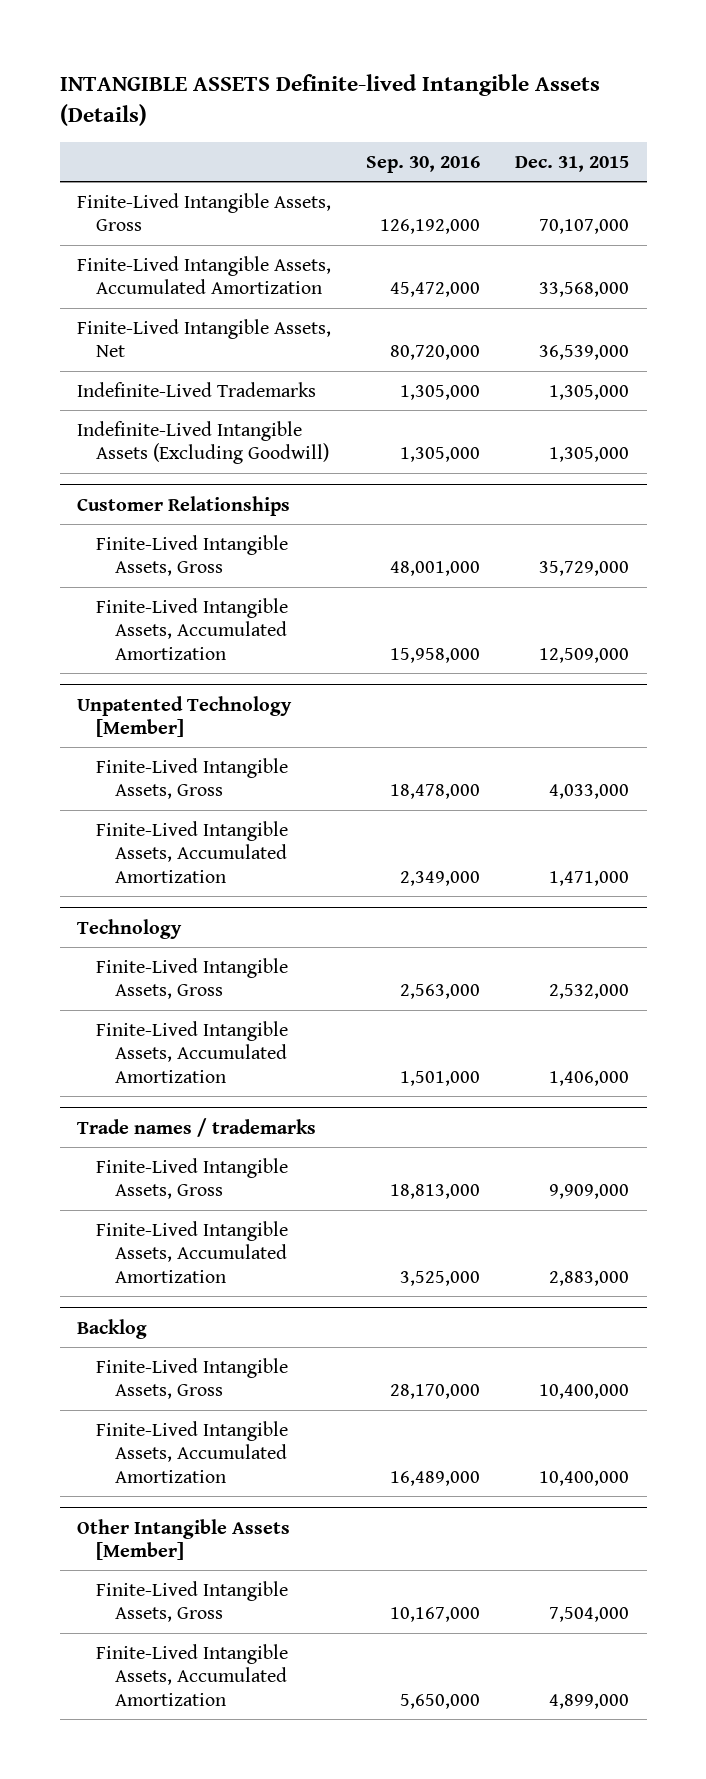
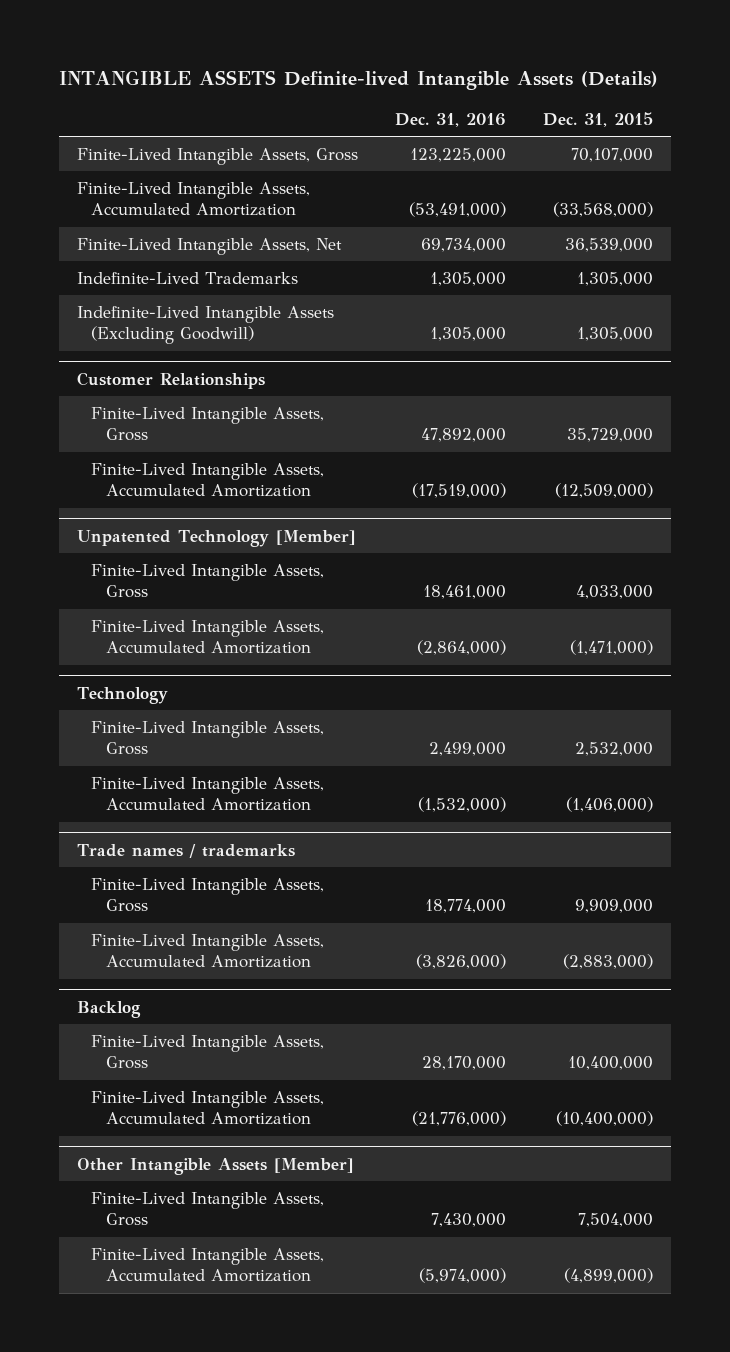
[366,156,481,174] Sep. 30, 2016 -> none
none -> [394,112,506,127] Dec. 31, 2016
[539,282,630,298] 33,568,000 -> [552,202,653,218] (33,568,000)
[539,647,630,663] 12,509,000 -> [554,483,653,499] (12,509,000)
[549,870,630,886] 1,471,000 -> [569,640,653,656] (1,471,000)
[549,1070,630,1086] 1,406,000 -> [565,797,653,813] (1,406,000)
[549,1270,630,1286] 2,883,000 -> [562,954,653,970] (2,883,000)
[539,1470,630,1486] 10,400,000 -> [555,1111,653,1127] (10,400,000)
[549,1693,630,1709] 4,899,000 -> [563,1268,653,1284] (4,899,000)

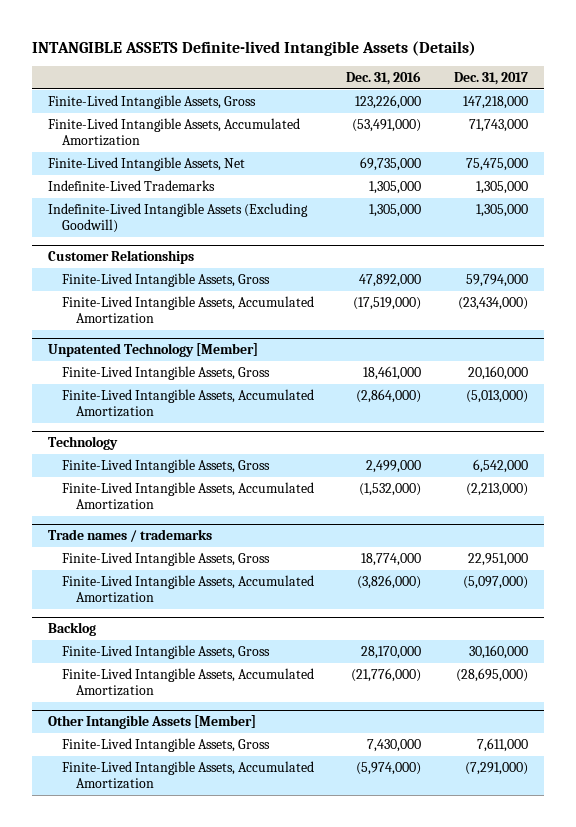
[542,111,653,127] Dec. 31, 2015 -> none
none -> [453,71,528,85] Dec. 31, 2017
[409,147,506,162] 123,225,000 -> [355,94,422,109] 123,226,000
[420,237,506,252] 69,734,000 -> [360,156,422,171] 69,735,000

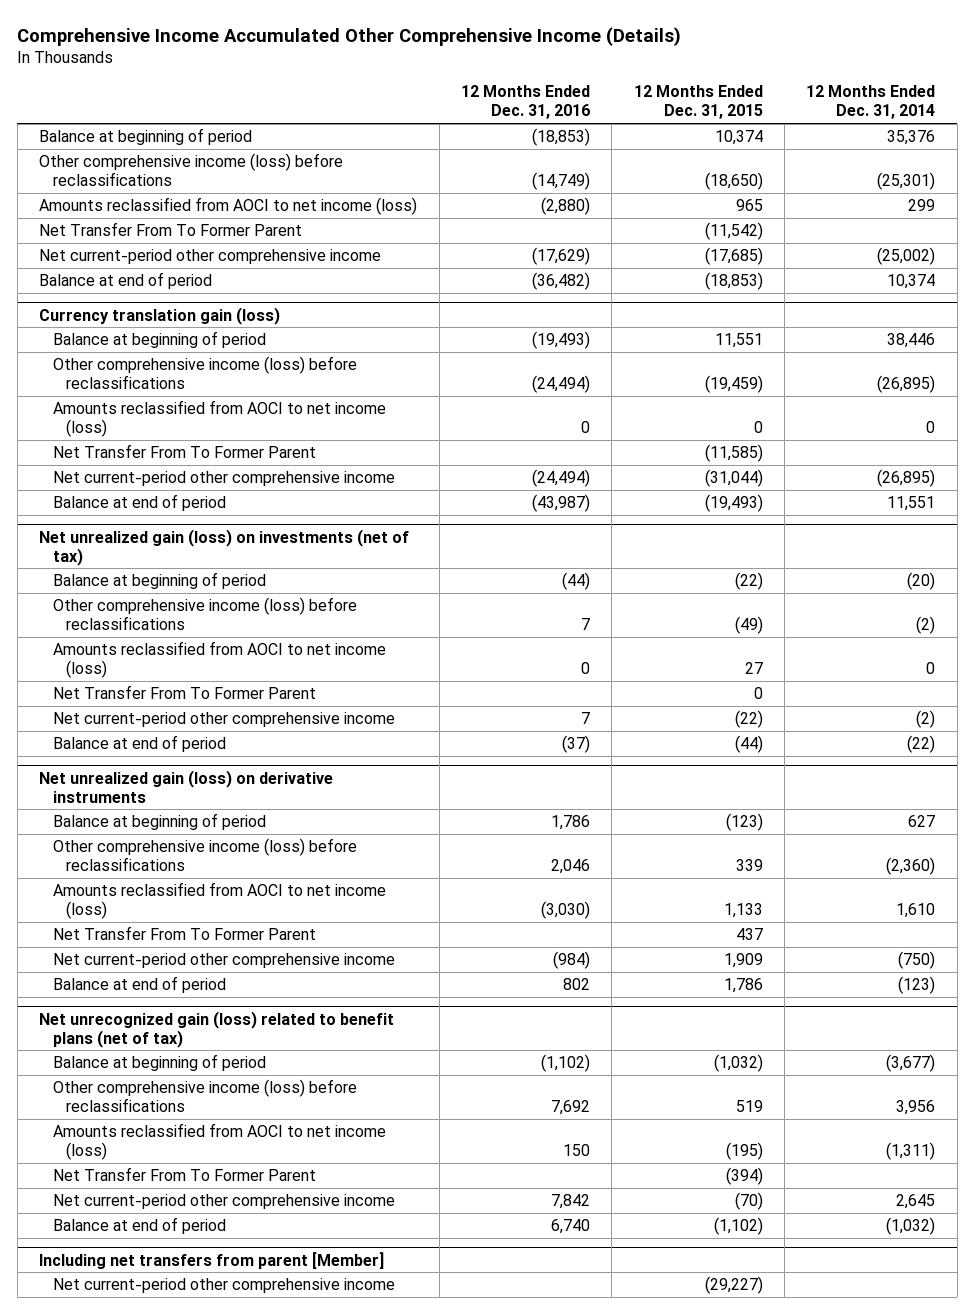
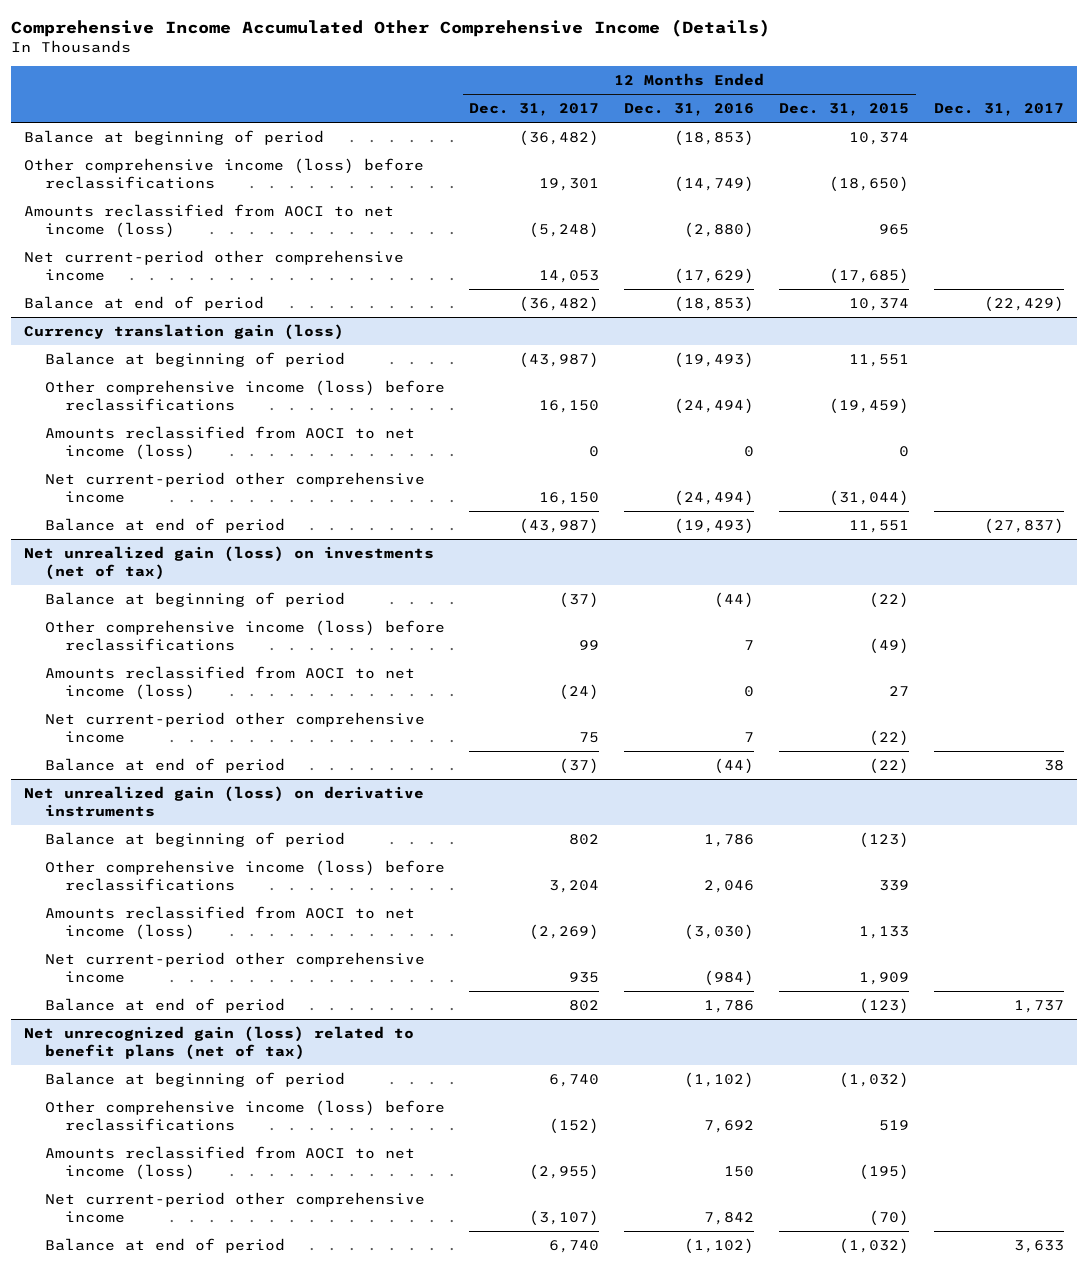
[806,85,936,120] 12 Months Ended Dec. 31, 2014 -> none
none -> [469,103,600,117] Dec. 31, 2017
none -> [934,103,1065,117] Dec. 31, 2017
[39,222,303,237] Net Transfer From To Former Parent -> none
[531,272,590,291] (36,482) -> [674,295,755,312] (18,853)
[704,272,763,291] (18,853) -> [849,297,910,311] 10,374
[52,444,316,459] Net Transfer From To Former Parent -> none
[531,494,590,513] (43,987) -> [674,517,755,534] (19,493)
[704,494,763,513] (19,493) -> [849,519,910,533] 11,551
[52,685,316,700] Net Transfer From To Former Parent -> none
[561,735,590,754] (37) -> [714,757,755,774] (44)
[734,735,763,754] (44) -> [869,757,910,774] (22)
[52,926,316,941] Net Transfer From To Former Parent -> none
[562,978,590,991] 802 -> [704,999,755,1013] 1,786
[723,978,763,994] 1,786 -> [859,997,910,1014] (123)
[52,1167,316,1182] Net Transfer From To Former Parent -> none
[39,1251,385,1269] Including net transfers from parent [Member] -> none
[52,1278,395,1294] Net current-period other comprehensive income -> none
[550,1219,590,1235] 6,740 -> [684,1237,755,1254] (1,102)
[713,1217,763,1236] (1,102) -> [839,1237,910,1254] (1,032)

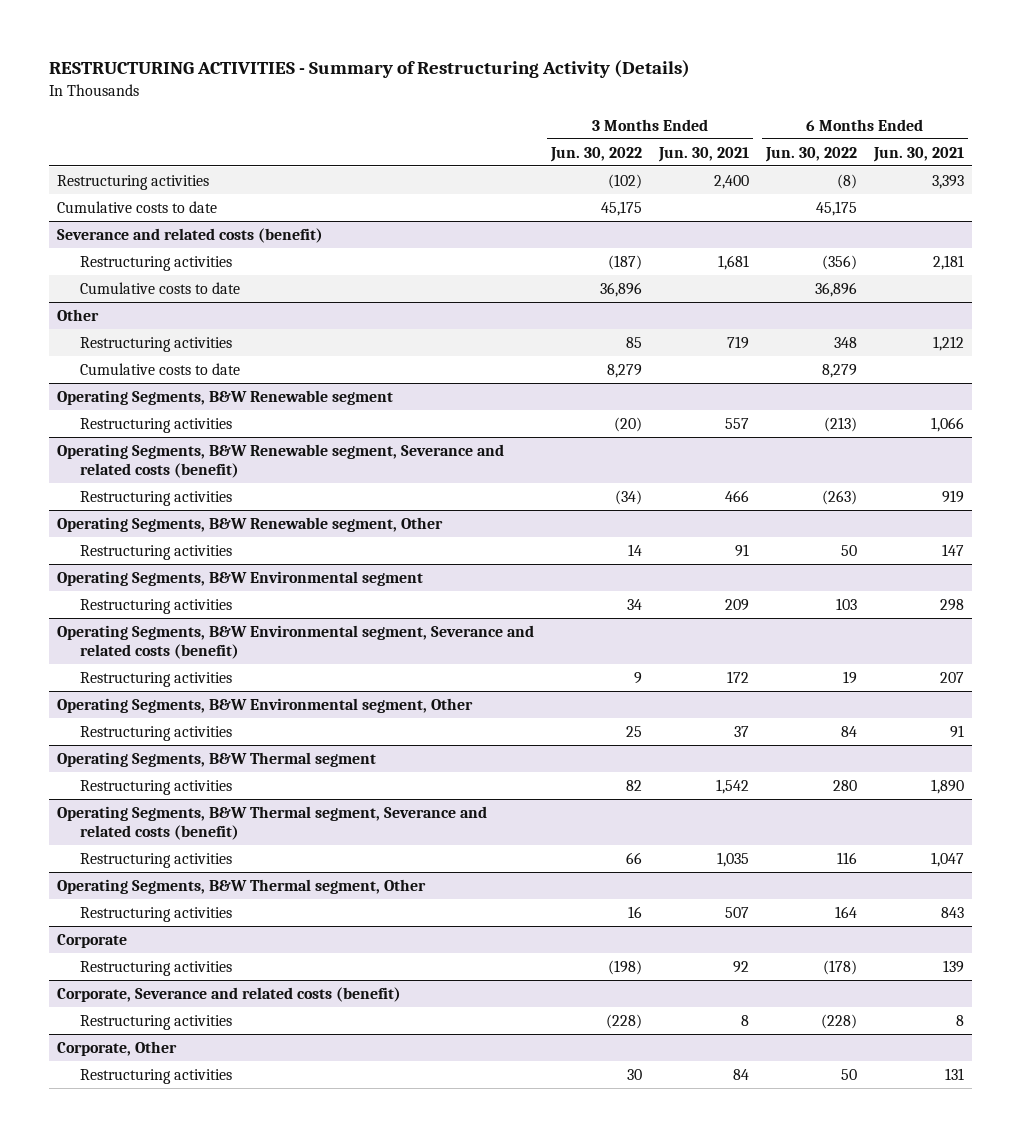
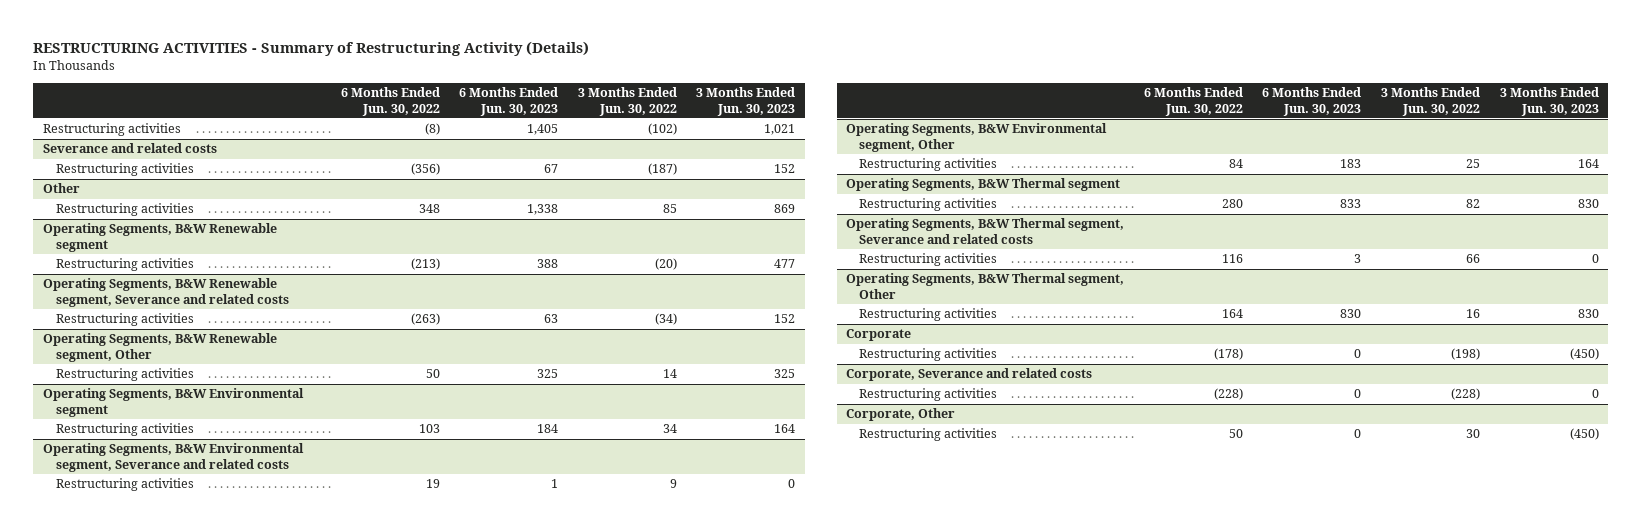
[658,146,750,162] Jun. 30, 2021 -> none
[872,146,964,162] Jun. 30, 2021 -> none
none -> [459,87,559,116] 6 Months Ended Jun. 30, 2023
none -> [696,87,796,116] 3 Months Ended Jun. 30, 2023
[57,201,218,214] Cumulative costs to date -> none
[57,228,324,244] Severance and related costs (benefit) -> [43,143,218,154] Severance and related costs
[80,282,241,295] Cumulative costs to date -> none
[80,363,241,376] Cumulative costs to date -> none
[57,444,505,478] Operating Segments, B&W Renewable segment, Severance and related costs (benefit) -> [43,278,289,307] Operating Segments, B&W Renewable segment, Severance and related costs
[57,625,535,659] Operating Segments, B&W Environmental segment, Severance and related costs (benefit) -> [43,443,305,472] Operating Segments, B&W Environmental segment, Severance and related costs
[57,806,488,840] Operating Segments, B&W Thermal segment, Severance and related costs (benefit) -> [846,218,1125,244] Operating Segments, B&W Thermal segment, Severance and related costs
[57,987,402,1003] Corporate, Severance and related costs (benefit) -> [846,368,1093,382] Corporate, Severance and related costs

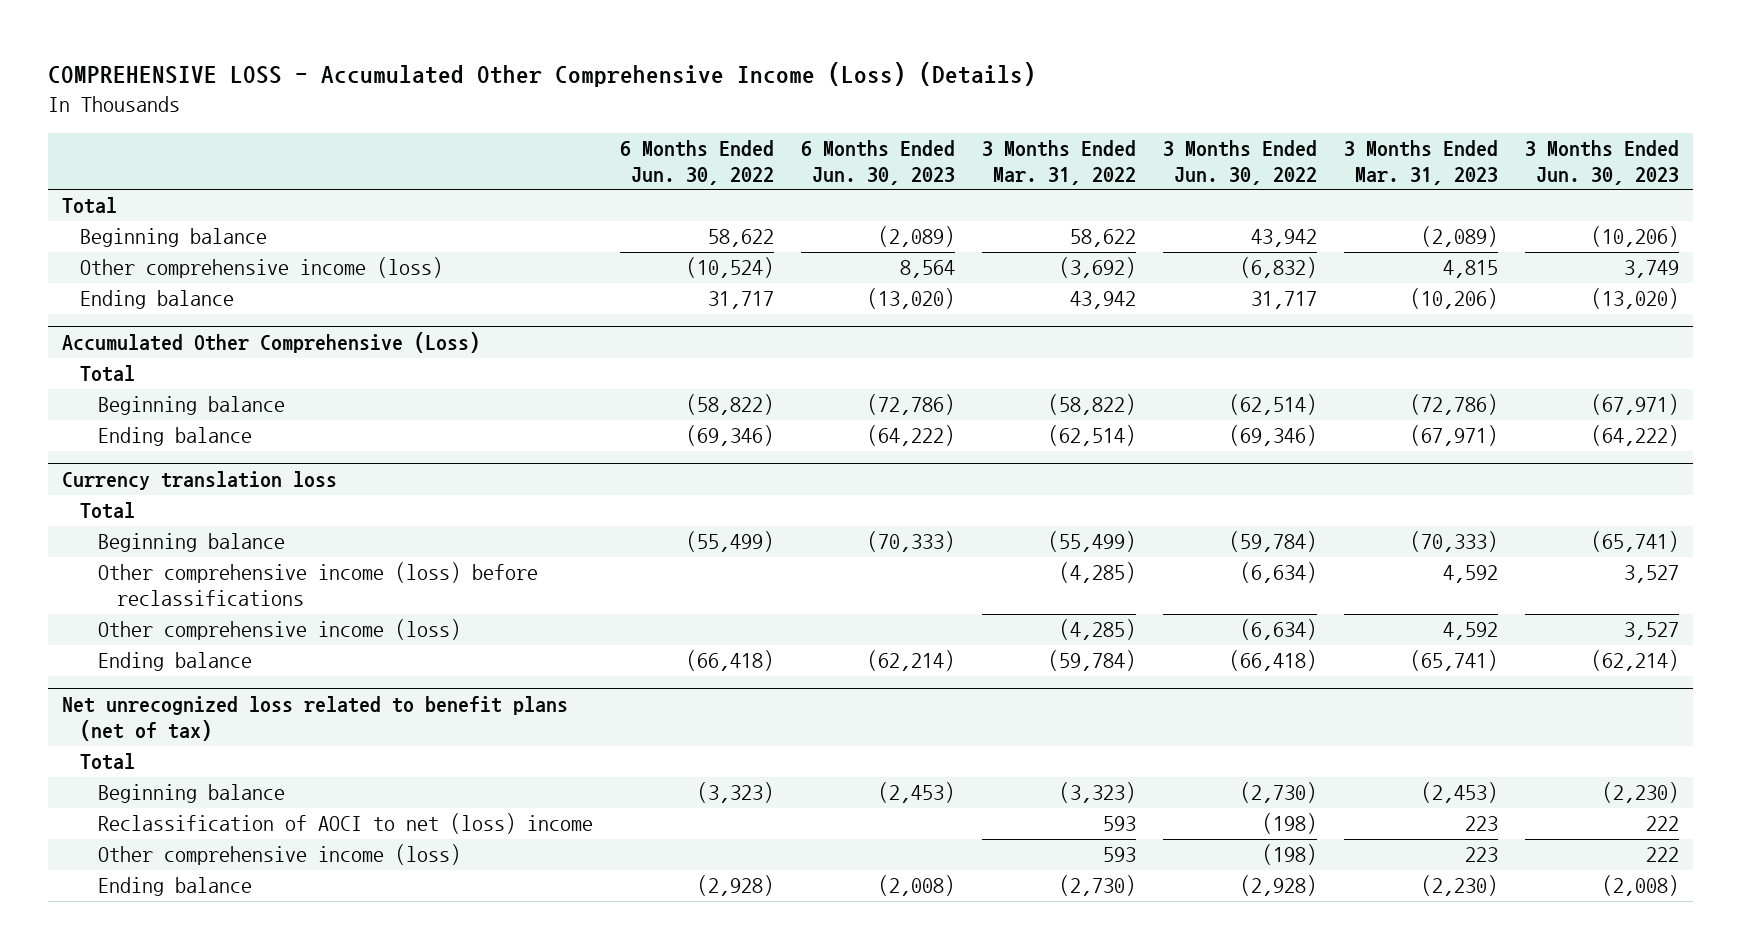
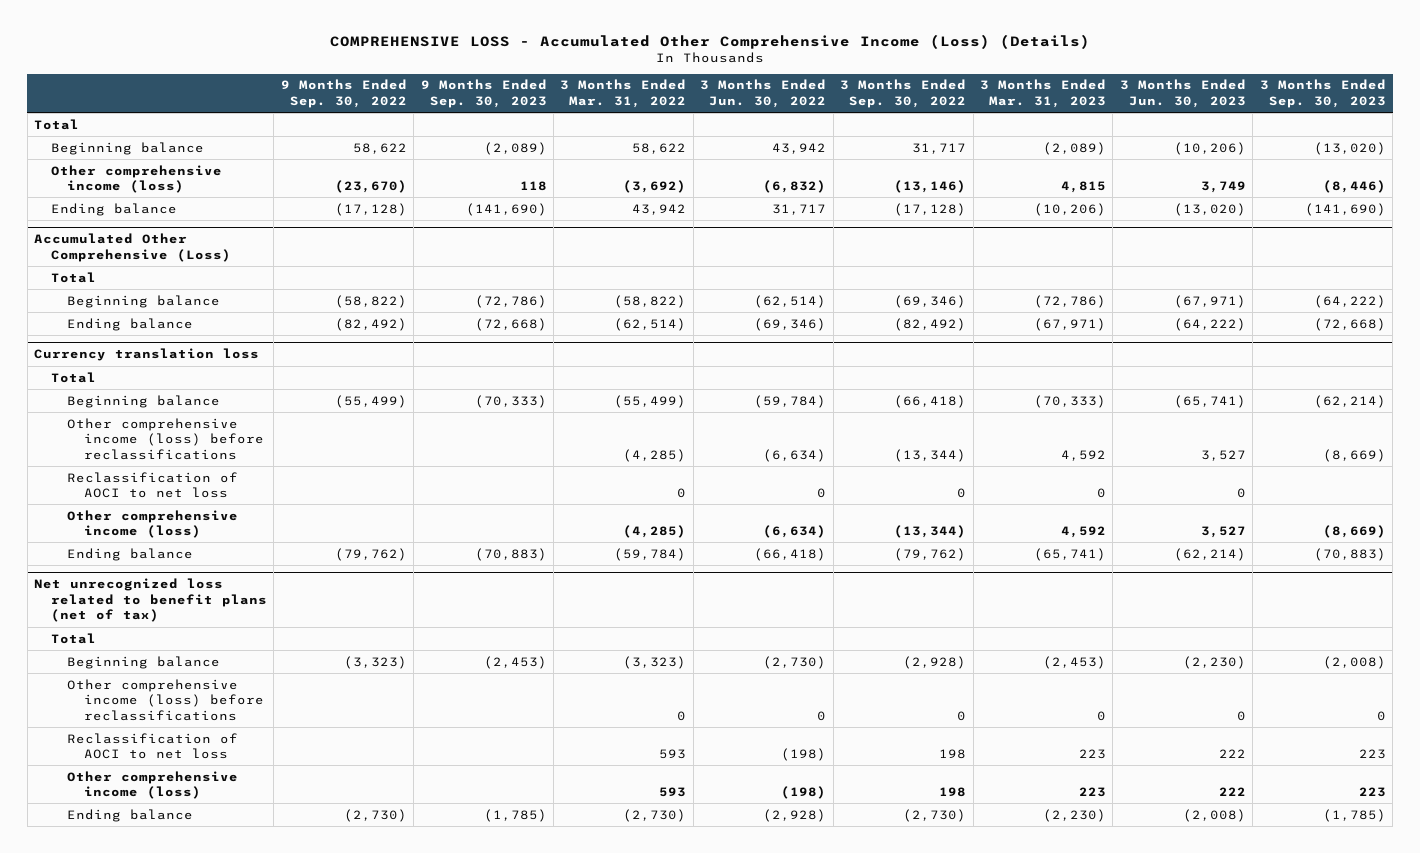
[620,140,775,185] 6 Months Ended Jun. 30, 2022 -> none
[801,140,956,185] 6 Months Ended Jun. 30, 2023 -> none
none -> [280,79,407,108] 9 Months Ended Sep. 30, 2022
none -> [420,79,547,108] 9 Months Ended Sep. 30, 2023
none -> [840,79,967,108] 3 Months Ended Sep. 30, 2022
none -> [1259,79,1386,108] 3 Months Ended Sep. 30, 2023
none -> [67,471,239,499] Reclassification of AOCI to net loss
none -> [67,678,265,721] Other comprehensive income (loss) before reclassifications
[98,813,594,835] Reclassification of AOCI to net (loss) income -> [67,732,239,760] Reclassification of AOCI to net loss

